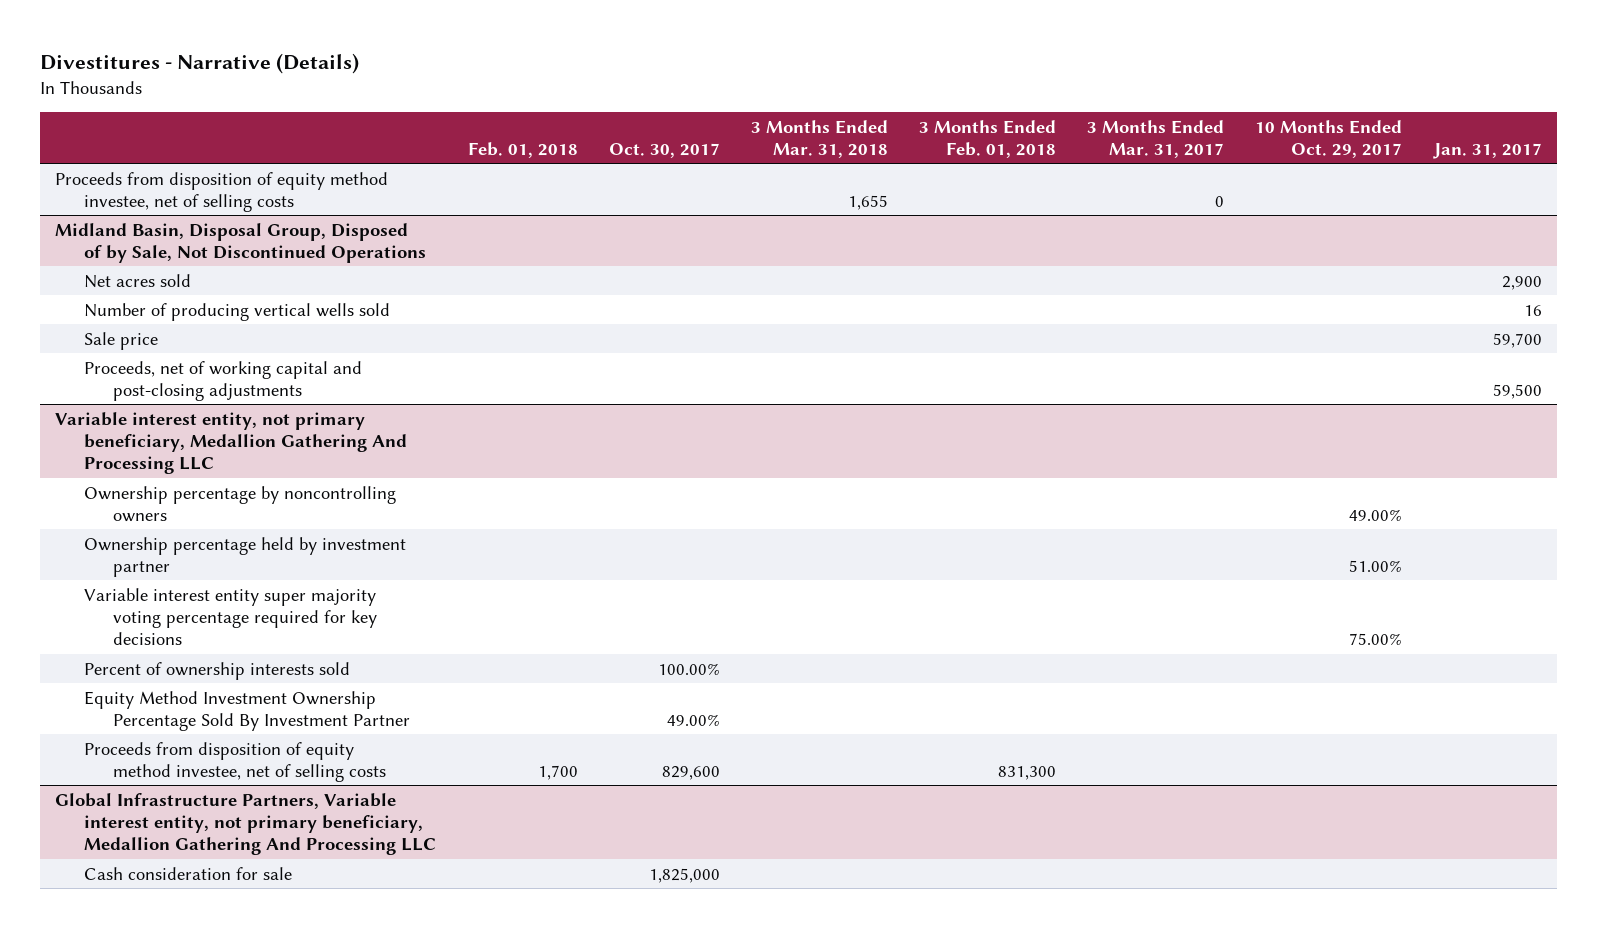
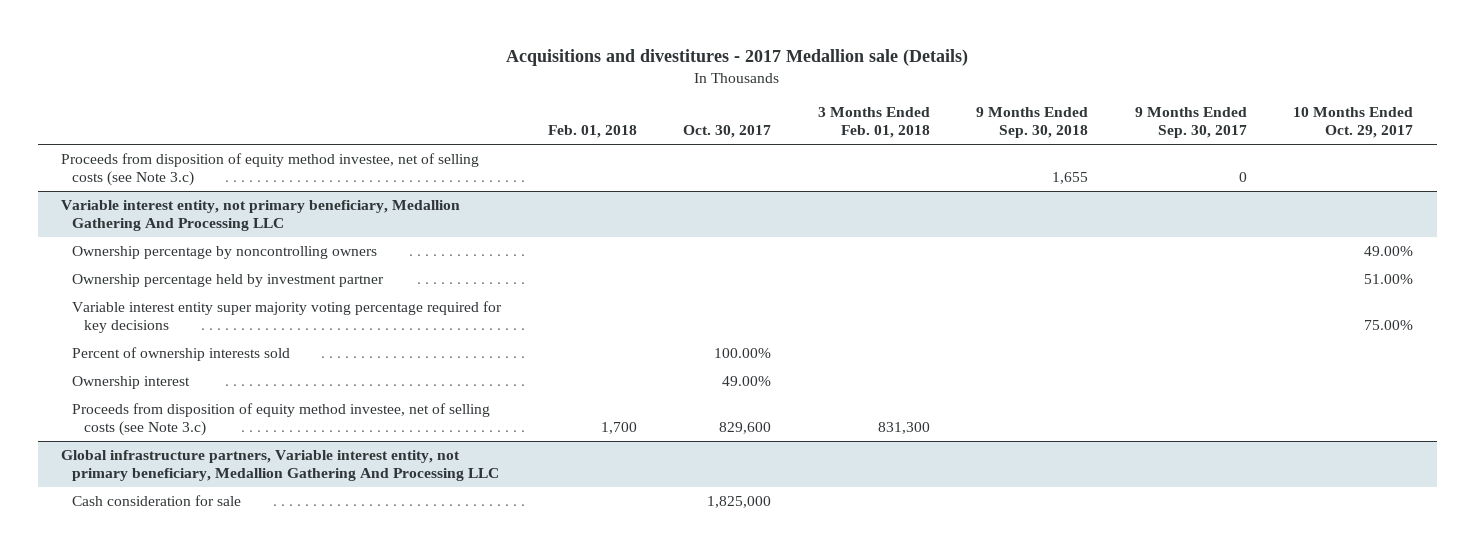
[39,52,359,74] Divestitures - Narrative (Details) -> [506,48,969,66] Acquisitions and divestitures - 2017 Medallion sale (Details)
[750,119,888,158] 3 Months Ended Mar. 31, 2018 -> none
[1087,119,1225,158] 3 Months Ended Mar. 31, 2017 -> none
[1432,142,1542,159] Jan. 31, 2017 -> none
none -> [976,107,1089,139] 9 Months Ended Sep. 30, 2018
none -> [1134,107,1247,139] 9 Months Ended Sep. 30, 2017
[55,222,427,263] Midland Basin, Disposal Group, Disposed of by Sale, Not Discontinued Operations -> none
[84,273,192,288] Net acres sold -> none
[84,302,391,321] Number of producing vertical wells sold -> none
[84,331,159,350] Sale price -> none
[84,360,363,401] Proceeds, net of working capital and post-closing adjustments -> none
[55,171,389,212] Proceeds from disposition of equity method investee, net of selling costs -> [61,152,480,186] Proceeds from disposition of equity method investee, net of selling costs (see Note 3.c)
[84,690,411,731] Equity Method Investment Ownership Percentage Sold By Investment Partner -> [72,375,191,389] Ownership interest
[84,741,387,782] Proceeds from disposition of equity method investee, net of selling costs -> [72,402,491,436] Proceeds from disposition of equity method investee, net of selling costs (see Note 3.c)
[55,792,437,856] Global Infrastructure Partners, Variable interest entity, not primary beneficiary, Medallion Gathering And Processing LLC -> [61,449,500,481] Global infrastructure partners, Variable interest entity, not primary beneficiary, Medallion Gathering And Processing LLC

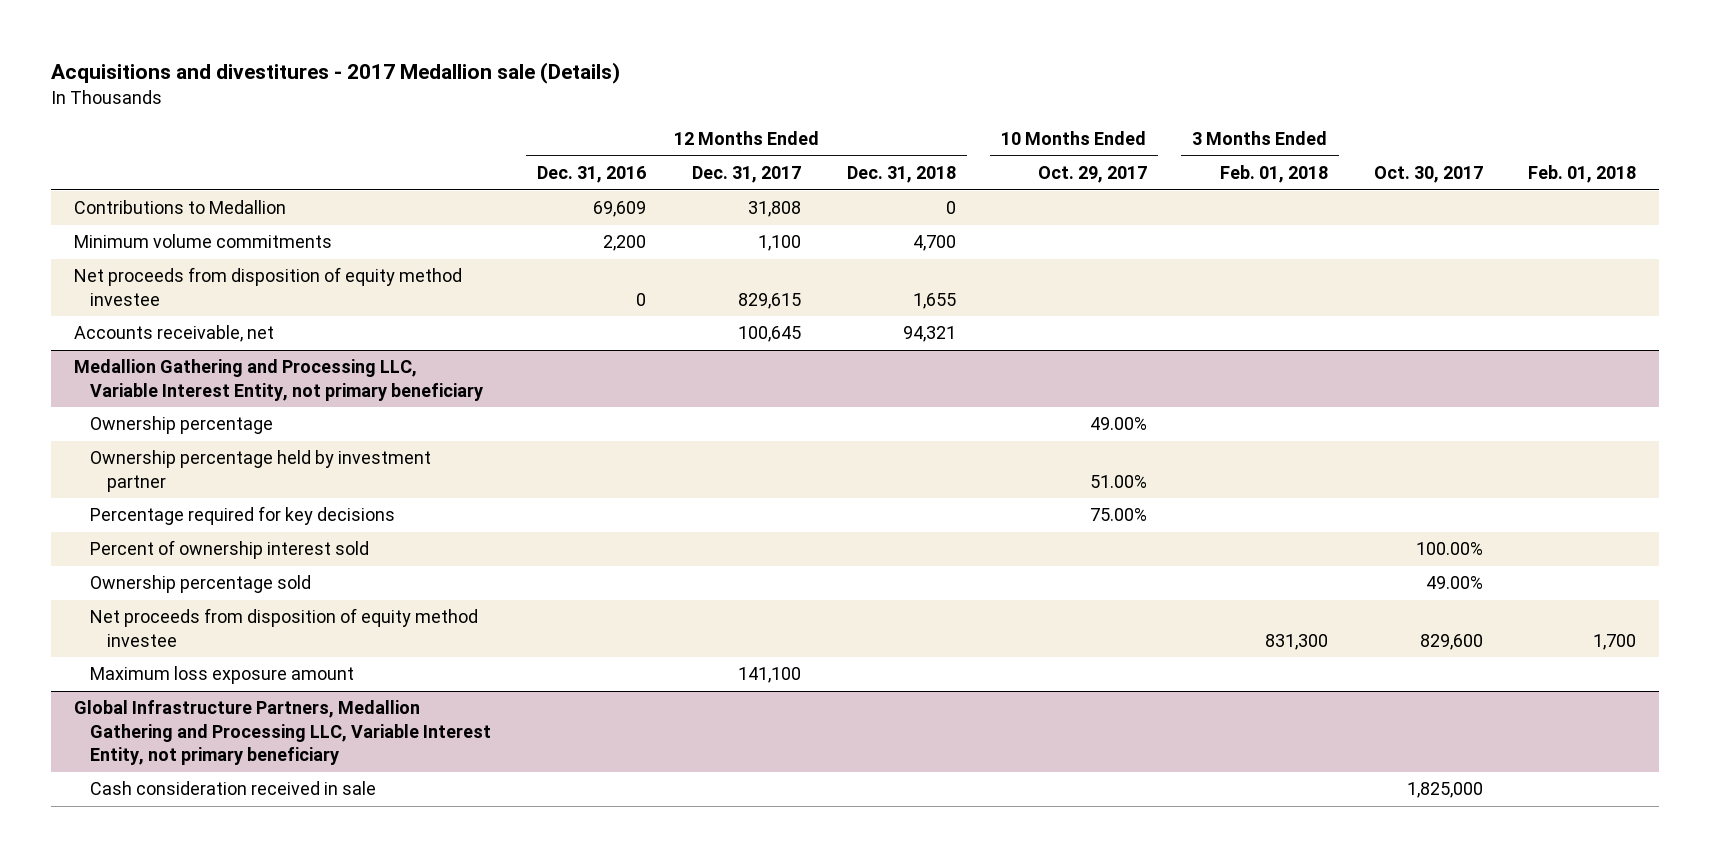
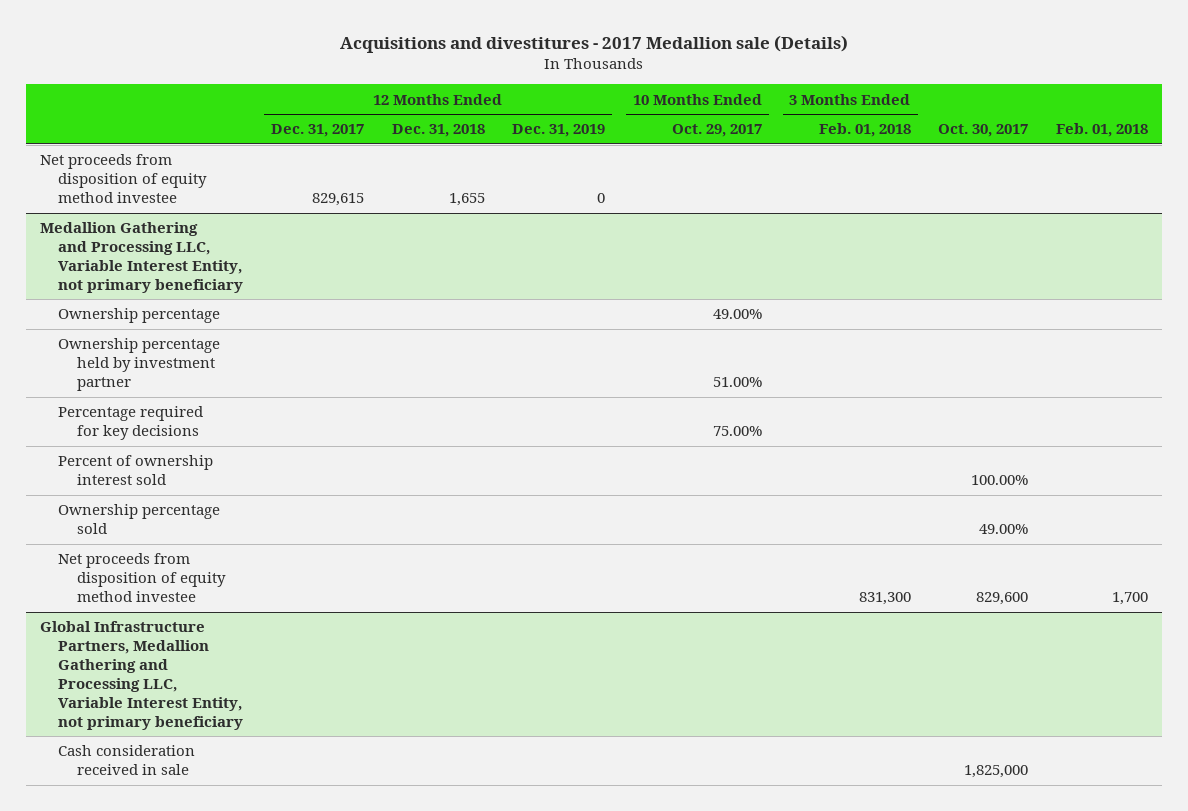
[537,166,647,184] Dec. 31, 2016 -> none
none -> [512,124,606,138] Dec. 31, 2019
[73,200,286,215] Contributions to Medallion -> none
[73,234,332,249] Minimum volume commitments -> none
[73,325,274,343] Accounts receivable, net -> none
[90,666,355,685] Maximum loss exposure amount -> none

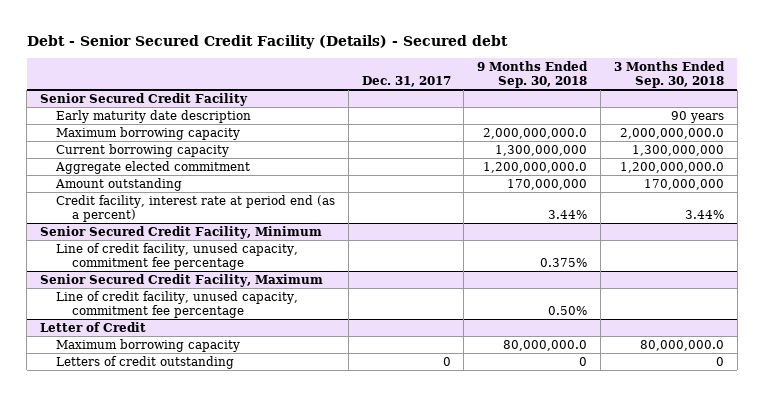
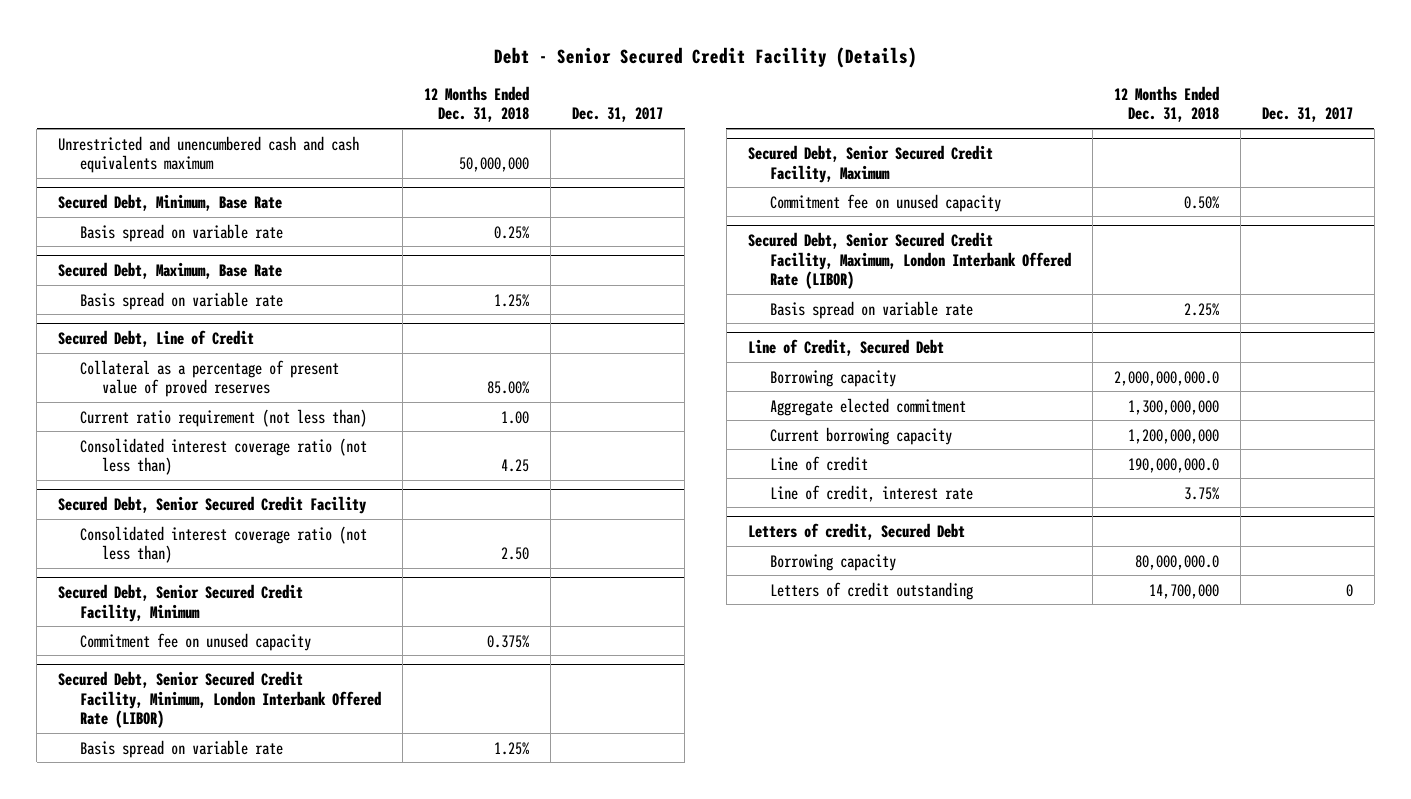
[26,34,508,49] Debt - Senior Secured Credit Facility (Details) - Secured debt -> [493,46,917,68] Debt - Senior Secured Credit Facility (Details)
[477,60,589,89] 9 Months Ended Sep. 30, 2018 -> none
[613,60,725,89] 3 Months Ended Sep. 30, 2018 -> none
none -> [424,85,530,123] 12 Months Ended Dec. 31, 2018
[55,110,251,124] Early maturity date description -> none
[55,127,240,141] Maximum borrowing capacity -> none
[55,144,229,158] Current borrowing capacity -> none
[54,161,250,175] Aggregate elected commitment -> none
[54,178,182,192] Amount outstanding -> none
[55,195,335,223] Credit facility, interest rate at period end (as a percent) -> none
none -> [58,135,360,173] Unrestricted and unencumbered cash and cash equivalents maximum
none -> [58,194,283,212] Secured Debt, Minimum, Base Rate
none -> [80,223,284,242] Basis spread on variable rate
none -> [58,262,283,280] Secured Debt, Maximum, Base Rate
none -> [80,291,284,310] Basis spread on variable rate
none -> [58,330,255,348] Secured Debt, Line of Credit
none -> [80,359,340,397] Collateral as a percentage of present value of proved reserves
none -> [80,408,368,427] Current ratio requirement (not less than)
none -> [80,437,368,475] Consolidated interest coverage ratio (not less than)
[40,93,249,107] Senior Secured Credit Facility -> [58,496,367,515] Secured Debt, Senior Secured Credit Facility
none -> [80,525,368,563] Consolidated interest coverage ratio (not less than)
[40,226,323,240] Senior Secured Credit Facility, Minimum -> [58,584,304,622] Secured Debt, Senior Secured Credit Facility, Minimum
[55,243,298,271] Line of credit facility, unused capacity, commitment fee percentage -> [80,632,312,651] Commitment fee on unused capacity
none -> [58,671,382,728] Secured Debt, Senior Secured Credit Facility, Minimum, London Interbank Offered Rate (LIBOR)
none -> [80,739,284,758] Basis spread on variable rate
[40,274,324,288] Senior Secured Credit Facility, Maximum -> [747,145,993,183] Secured Debt, Senior Secured Credit Facility, Maximum
[55,291,298,319] Line of credit facility, unused capacity, commitment fee percentage -> [769,193,1001,212] Commitment fee on unused capacity
none -> [747,232,1071,289] Secured Debt, Senior Secured Credit Facility, Maximum, London Interbank Offered Rate (LIBOR)
none -> [769,300,973,319] Basis spread on variable rate
none -> [747,339,944,357] Line of Credit, Secured Debt
none -> [769,369,896,387] Borrowing capacity
none -> [769,397,966,416] Aggregate elected commitment
none -> [769,426,952,445] Current borrowing capacity
none -> [769,455,868,471] Line of credit
none -> [769,484,973,502] Line of credit, interest rate
[40,322,147,333] Letter of Credit -> [747,523,965,541] Letters of credit, Secured Debt
[55,339,240,353] Maximum borrowing capacity -> [769,553,896,571] Borrowing capacity

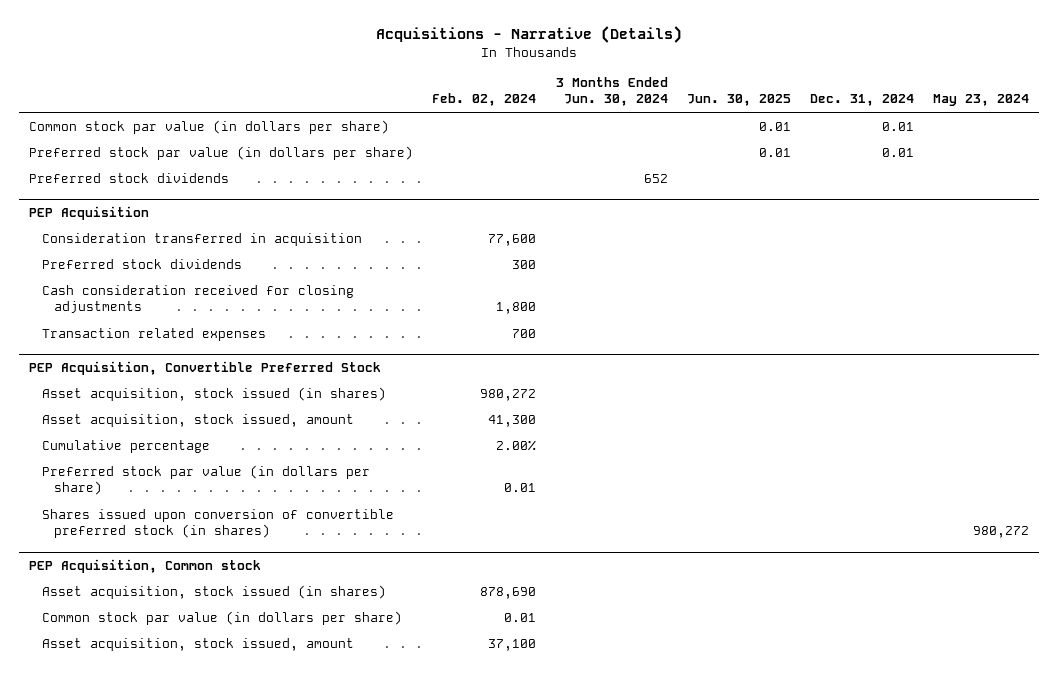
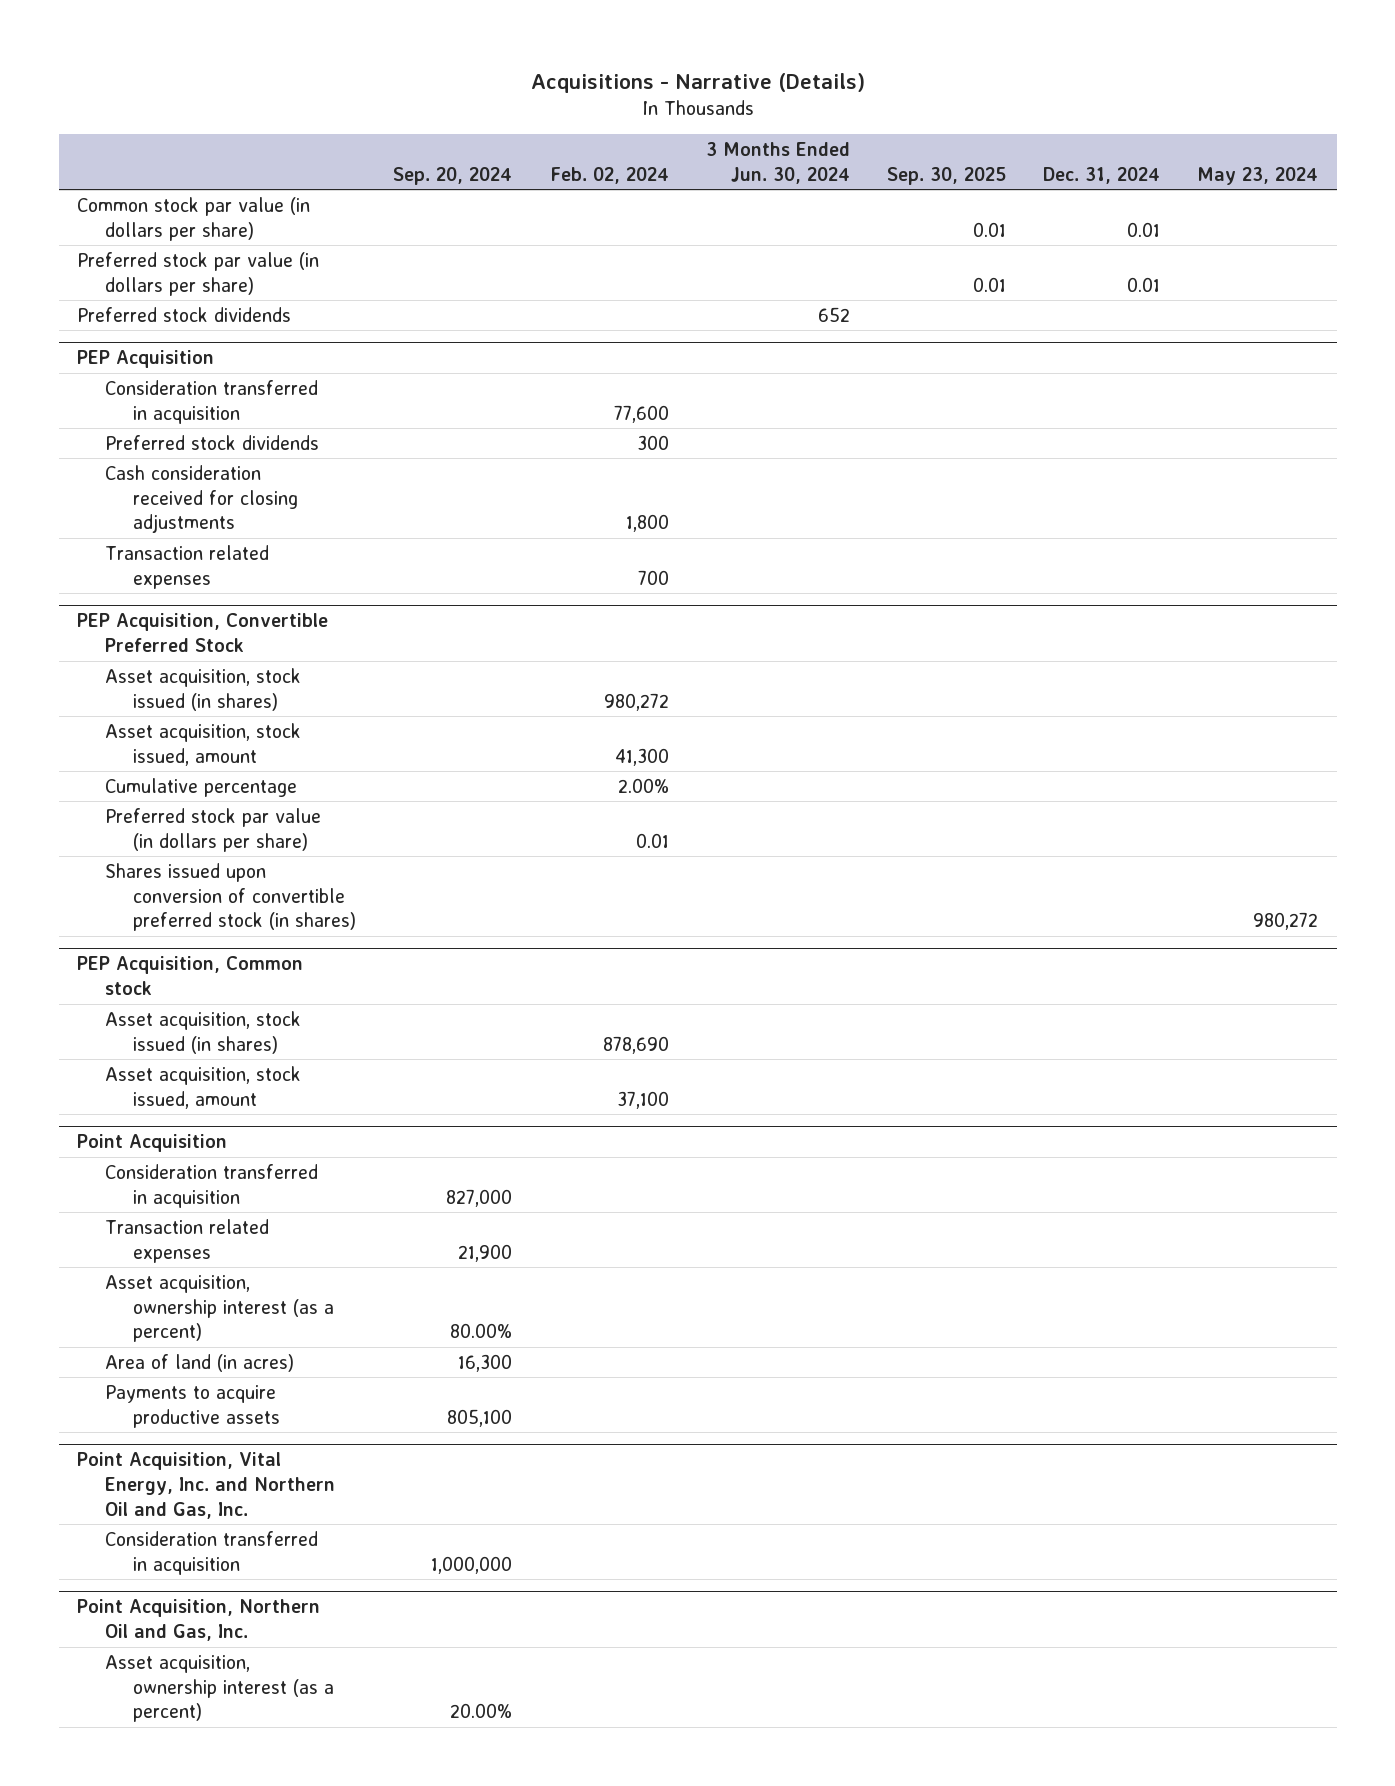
[686,94,791,107] Jun. 30, 2025 -> none
none -> [393,166,513,185] Sep. 20, 2024
none -> [886,166,1006,185] Sep. 30, 2025
[41,610,402,625] Common stock par value (in dollars per share) -> none
none -> [77,1134,228,1153] Point Acquisition
none -> [105,1163,319,1208] Consideration transferred in acquisition
none -> [105,1218,270,1263] Transaction related expenses
none -> [105,1274,335,1343] Asset acquisition, ownership interest (as a percent)
none -> [105,1353,295,1372] Area of land (in acres)
none -> [105,1384,281,1428] Payments to acquire productive assets
none -> [77,1452,336,1519] Point Acquisition, Vital Energy, Inc. and Northern Oil and Gas, Inc.
none -> [105,1530,319,1575] Consideration transferred in acquisition
none -> [77,1599,321,1641] Point Acquisition, Northern Oil and Gas, Inc.
none -> [105,1654,335,1723] Asset acquisition, ownership interest (as a percent)

